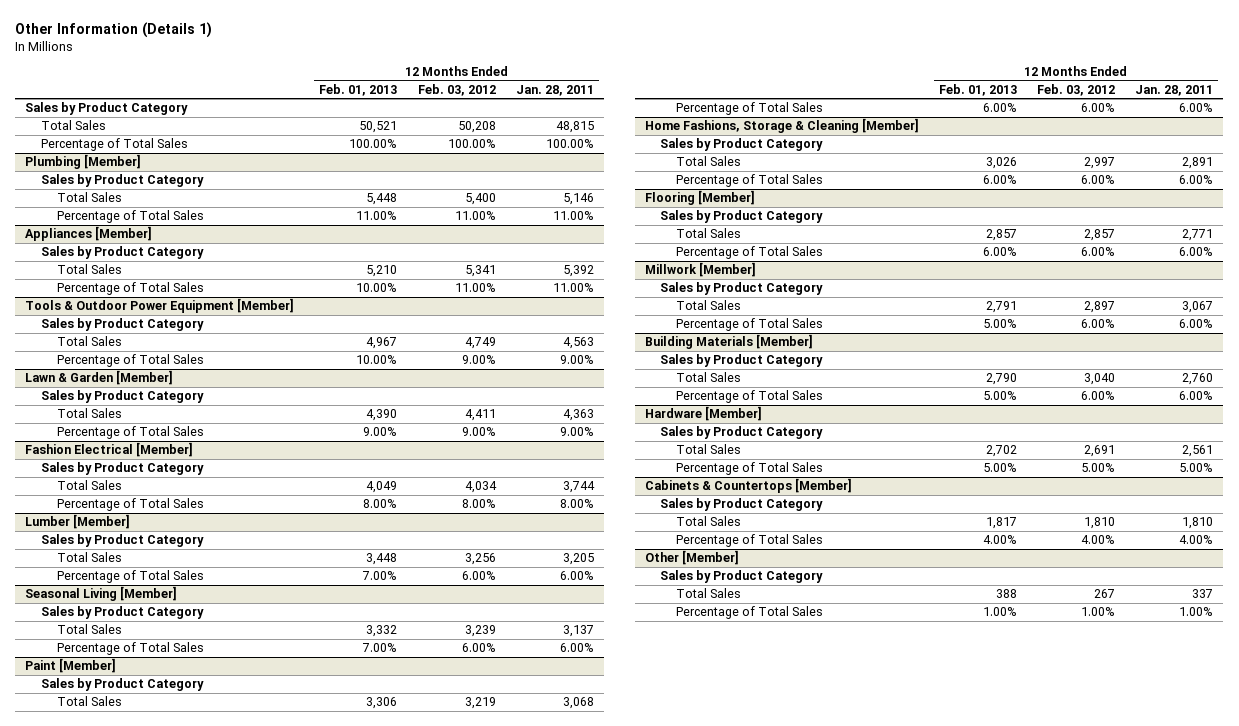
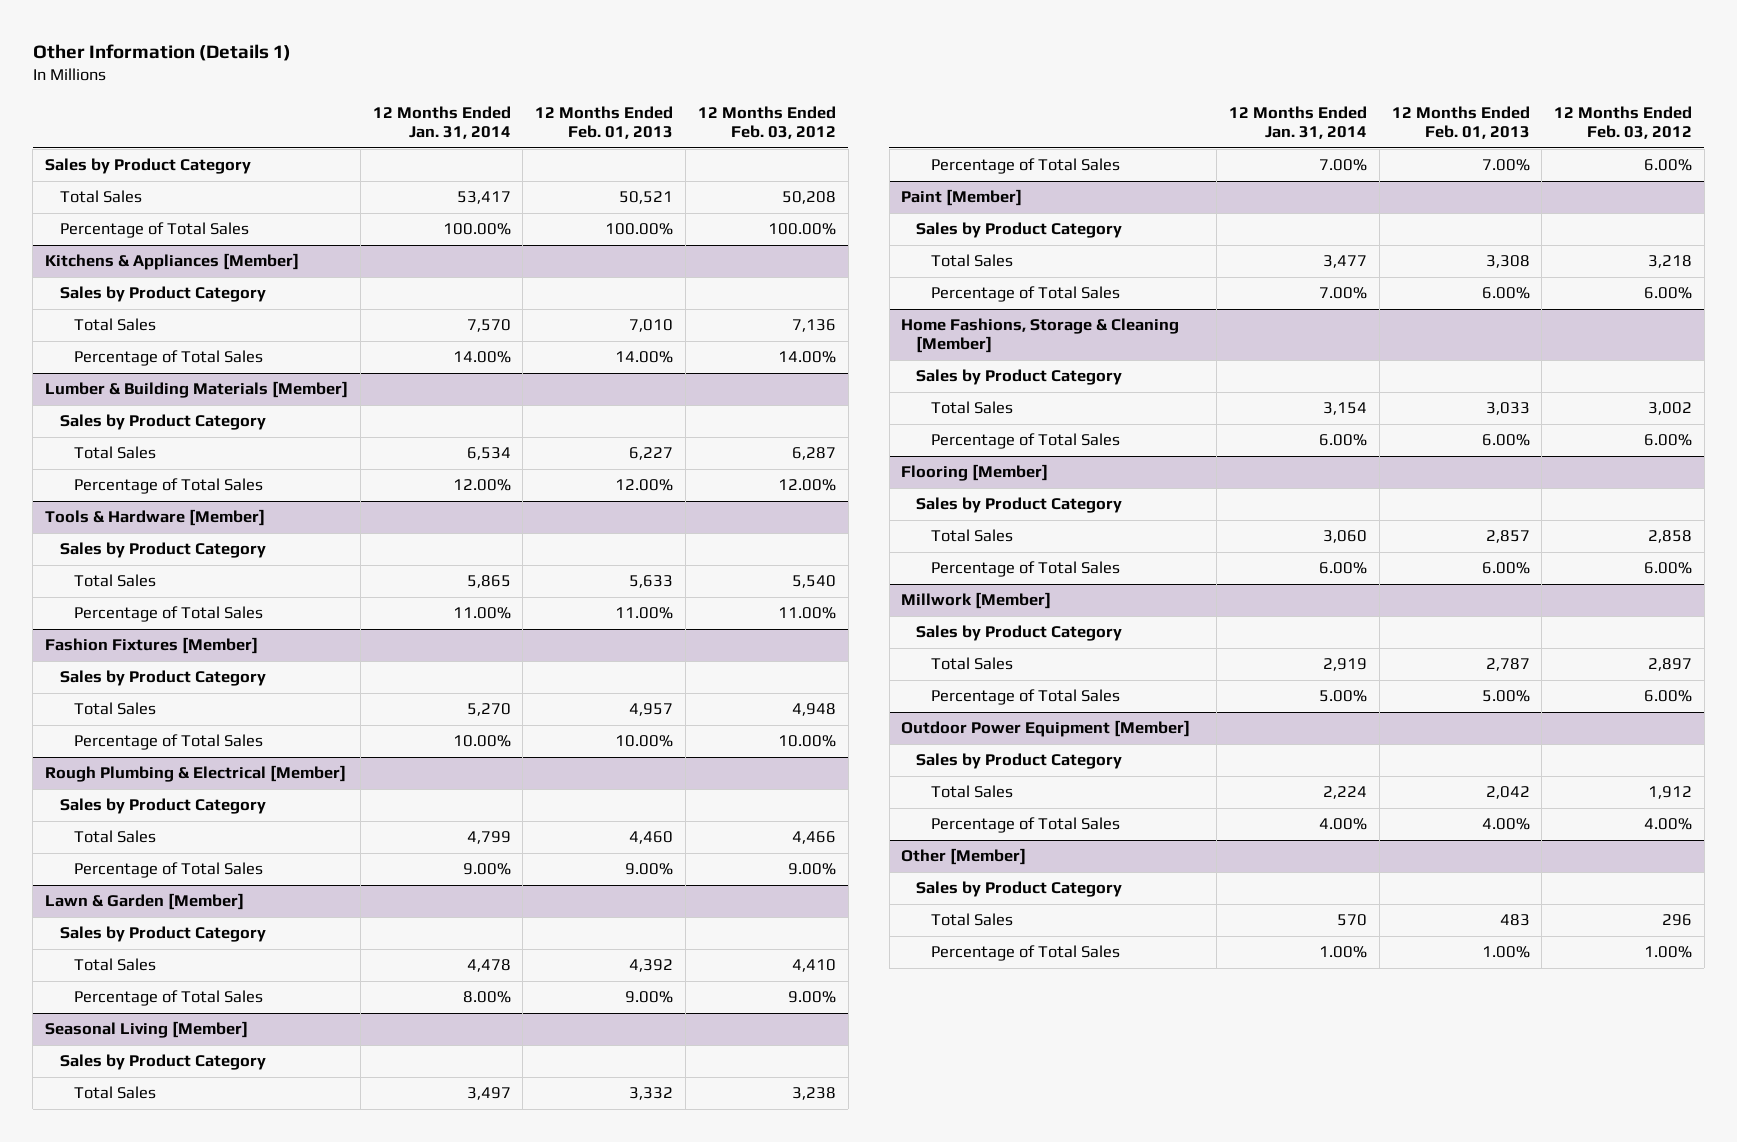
[515,85,594,97] Jan. 28, 2011 -> none
none -> [372,105,511,140] 12 Months Ended Jan. 31, 2014
[25,154,142,170] Plumbing [Member] -> none
none -> [45,253,300,271] Kitchens & Appliances [Member]
[366,193,398,206] 5,448 -> [629,319,674,333] 7,010
[464,193,496,206] 5,400 -> [791,319,836,333] 7,136
none -> [74,350,264,367] Percentage of Total Sales
none -> [45,381,349,399] Lumber & Building Materials [Member]
none -> [59,414,266,431] Sales by Product Category
none -> [74,446,157,460] Total Sales
none -> [74,478,264,495] Percentage of Total Sales
none -> [45,509,266,527] Tools & Hardware [Member]
none -> [59,542,266,559] Sales by Product Category
none -> [74,574,157,588] Total Sales
[25,226,153,242] Appliances [Member] -> none
none -> [45,637,259,655] Fashion Fixtures [Member]
[25,298,295,314] Tools & Outdoor Power Equipment [Member] -> none
[366,265,398,278] 5,210 -> [629,703,674,717] 4,957
[464,265,496,278] 5,341 -> [791,703,836,717] 4,948
[454,283,496,293] 11.00% -> [777,735,836,748] 10.00%
none -> [45,765,347,783] Rough Plumbing & Electrical [Member]
[366,337,398,350] 4,967 -> [629,831,674,845] 4,460
[464,337,496,350] 4,749 -> [791,831,836,845] 4,466
[356,355,398,365] 10.00% -> [625,863,674,876] 9.00%
[366,409,398,422] 4,390 -> [629,959,674,973] 4,392
[464,409,496,422] 4,411 -> [791,959,836,973] 4,410
[25,442,194,458] Fashion Electrical [Member] -> none
[40,462,204,476] Sales by Product Category -> none
[56,480,122,491] Total Sales -> none
[56,498,204,512] Percentage of Total Sales -> none
[25,514,131,530] Lumber [Member] -> none
[40,534,204,548] Sales by Product Category -> none
[56,552,122,563] Total Sales -> none
[56,570,204,584] Percentage of Total Sales -> none
[464,625,496,638] 3,239 -> [791,1087,836,1101] 3,238
[366,697,398,710] 3,306 -> [1485,255,1530,269] 3,308
[464,697,496,710] 3,219 -> [1648,255,1693,269] 3,218
[985,157,1017,170] 3,026 -> [1485,402,1530,416] 3,033
[1084,157,1116,170] 2,997 -> [1648,402,1693,416] 3,002
[1084,229,1116,242] 2,857 -> [1648,530,1693,544] 2,858
[676,318,824,332] Percentage of Total Sales -> none
[644,334,813,350] Building Materials [Member] -> none
[660,354,824,368] Sales by Product Category -> none
[676,372,742,383] Total Sales -> none
[985,301,1017,314] 2,791 -> [1485,658,1530,672] 2,787
[644,406,762,422] Hardware [Member] -> none
[660,426,824,440] Sales by Product Category -> none
[676,444,742,455] Total Sales -> none
[676,462,824,476] Percentage of Total Sales -> none
[644,478,852,494] Cabinets & Countertops [Member] -> none
none -> [901,720,1191,738] Outdoor Power Equipment [Member]
[985,517,1017,530] 1,817 -> [1485,786,1530,800] 2,042
[1084,517,1116,530] 1,810 -> [1648,786,1693,800] 1,912
[995,589,1017,599] 388 -> [1499,914,1530,927] 483
[1094,589,1116,599] 267 -> [1662,914,1693,927] 296

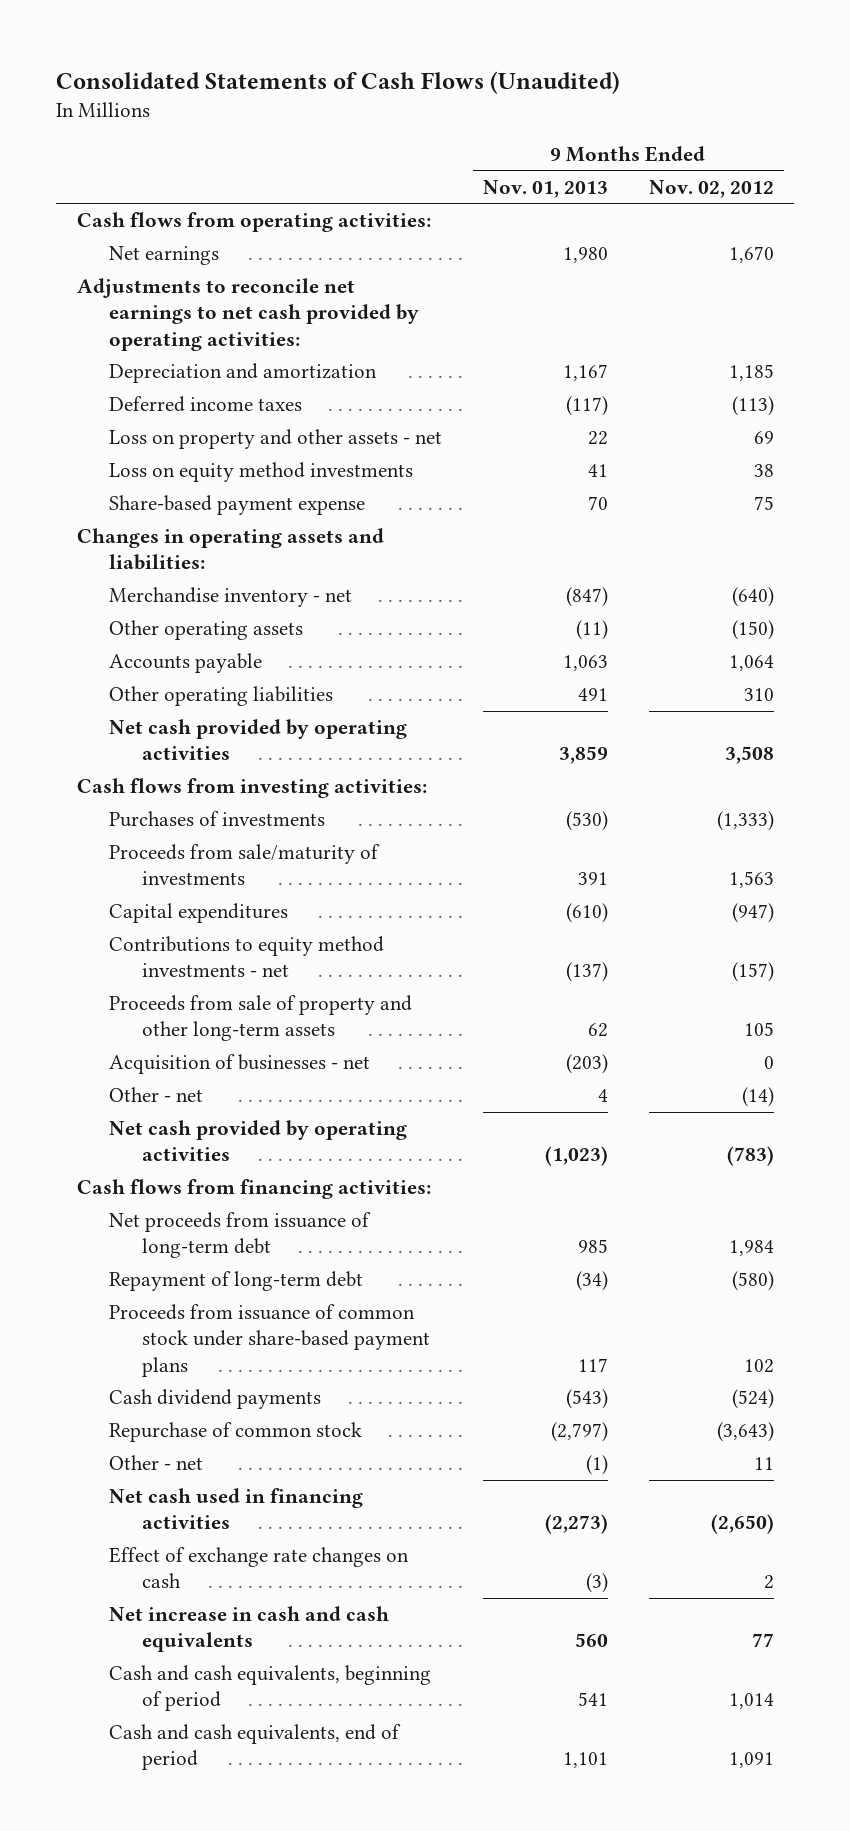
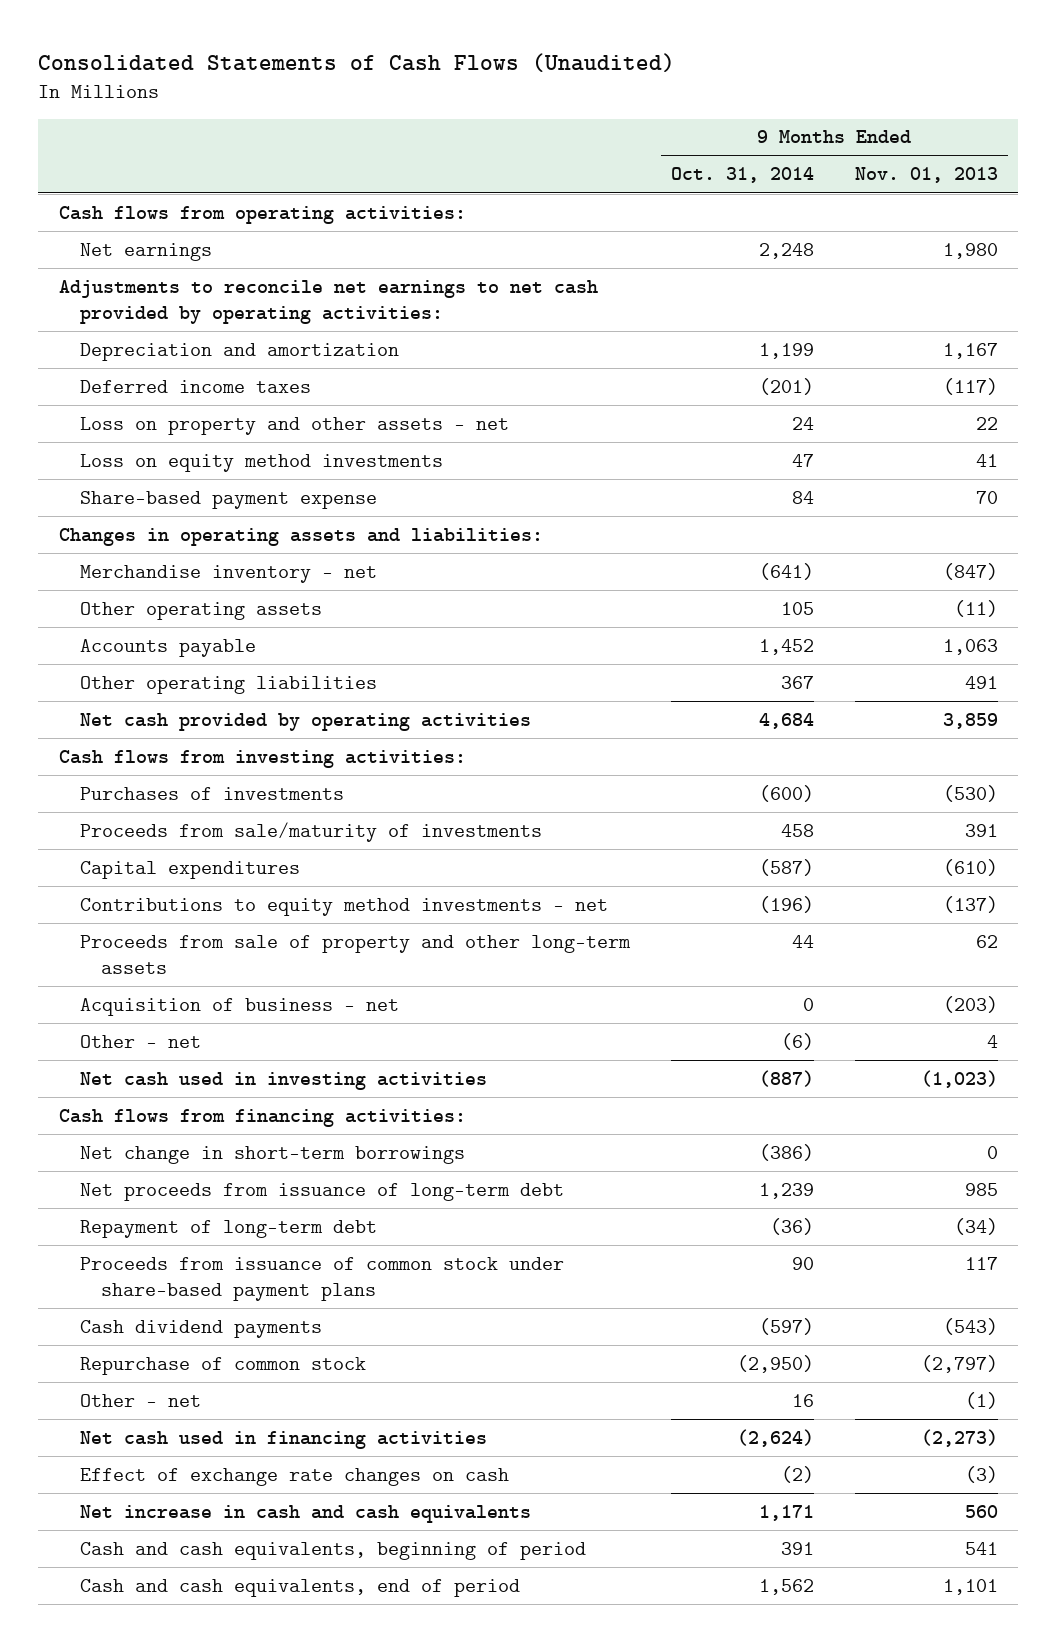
[648,179,774,198] Nov. 02, 2012 -> none
none -> [670,167,814,184] Oct. 31, 2014
[109,1054,371,1075] Acquisition of businesses - net -> [79,997,399,1016] Acquisition of business - net
[109,1120,408,1162] Net cash provided by operating activities -> [79,1071,487,1090] Net cash used in investing activities
none -> [79,1145,465,1164] Net change in short-term borrowings

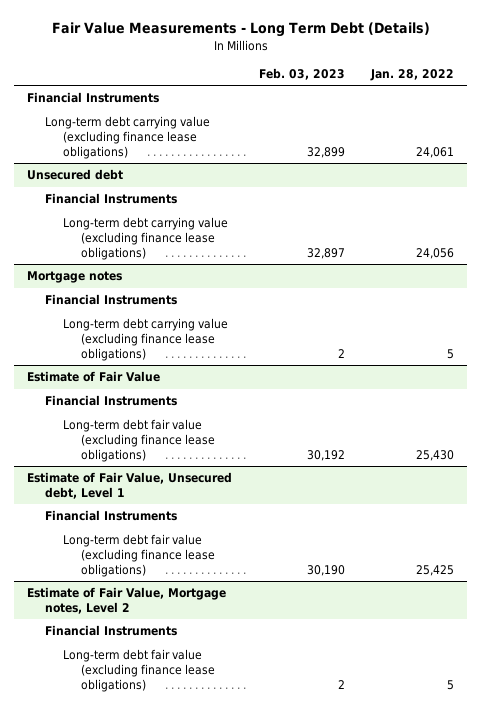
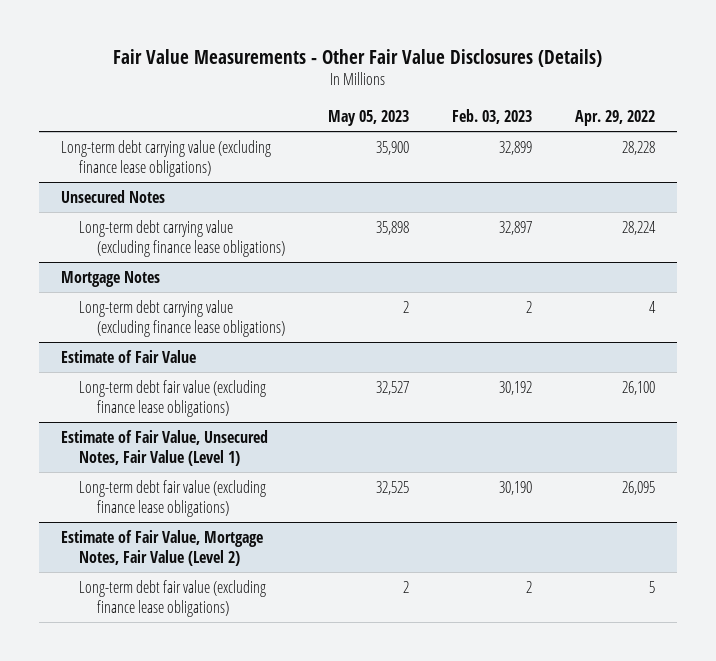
[51,22,430,38] Fair Value Measurements - Long Term Debt (Details) -> [112,48,602,67] Fair Value Measurements - Other Fair Value Disclosures (Details)
[370,68,455,81] Jan. 28, 2022 -> none
none -> [327,109,409,126] May 05, 2023
none -> [575,109,656,126] Apr. 29, 2022
[27,92,160,104] Financial Instruments -> none
[45,193,178,205] Financial Instruments -> none
[27,169,124,181] Unsecured debt -> [60,189,165,203] Unsecured Notes
[45,294,178,306] Financial Instruments -> none
[27,271,123,284] Mortgage notes -> [60,270,160,287] Mortgage Notes
[45,395,178,407] Financial Instruments -> none
[45,510,178,522] Financial Instruments -> none
[27,472,233,499] Estimate of Fair Value, Unsecured debt, Level 1 -> [60,429,268,467] Estimate of Fair Value, Unsecured Notes, Fair Value (Level 1)
[45,625,178,637] Financial Instruments -> none
[27,587,227,614] Estimate of Fair Value, Mortgage notes, Level 2 -> [60,529,263,567] Estimate of Fair Value, Mortgage Notes, Fair Value (Level 2)

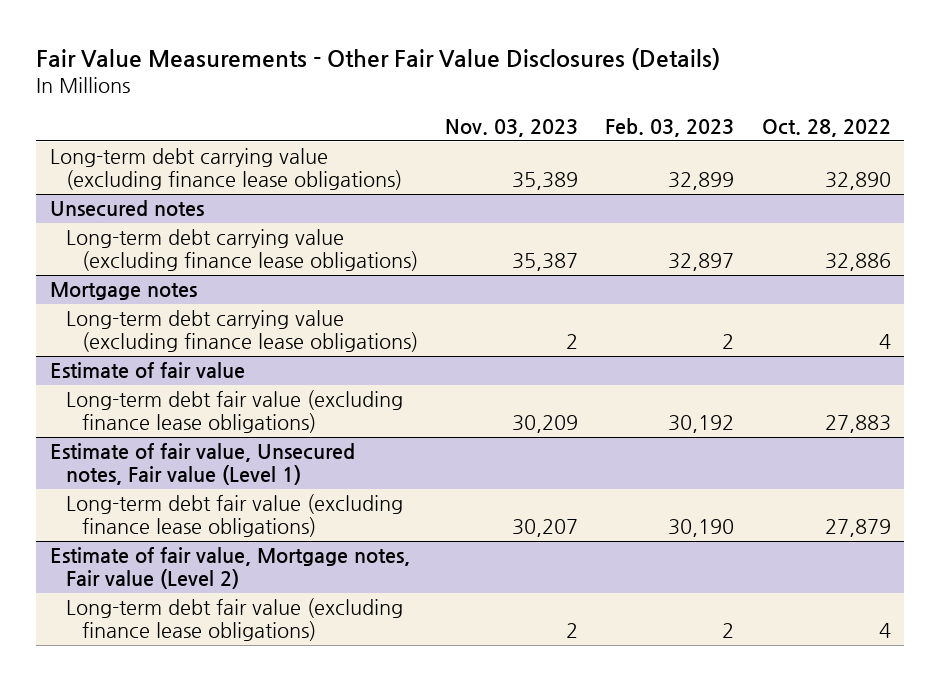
[327,109,409,126] May 05, 2023 -> none
[575,109,656,126] Apr. 29, 2022 -> none
none -> [444,118,578,137] Nov. 03, 2023
none -> [761,118,891,137] Oct. 28, 2022
[60,189,165,203] Unsecured Notes -> [49,200,204,218] Unsecured notes
[60,270,160,287] Mortgage Notes -> [49,282,197,301] Mortgage notes
[60,349,196,363] Estimate of Fair Value -> [49,362,245,379] Estimate of fair value
[60,429,268,467] Estimate of Fair Value, Unsecured Notes, Fair Value (Level 1) -> [49,443,355,486] Estimate of fair value, Unsecured notes, Fair value (Level 1)
[60,529,263,567] Estimate of Fair Value, Mortgage Notes, Fair Value (Level 2) -> [49,547,410,590] Estimate of fair value, Mortgage notes, Fair value (Level 2)

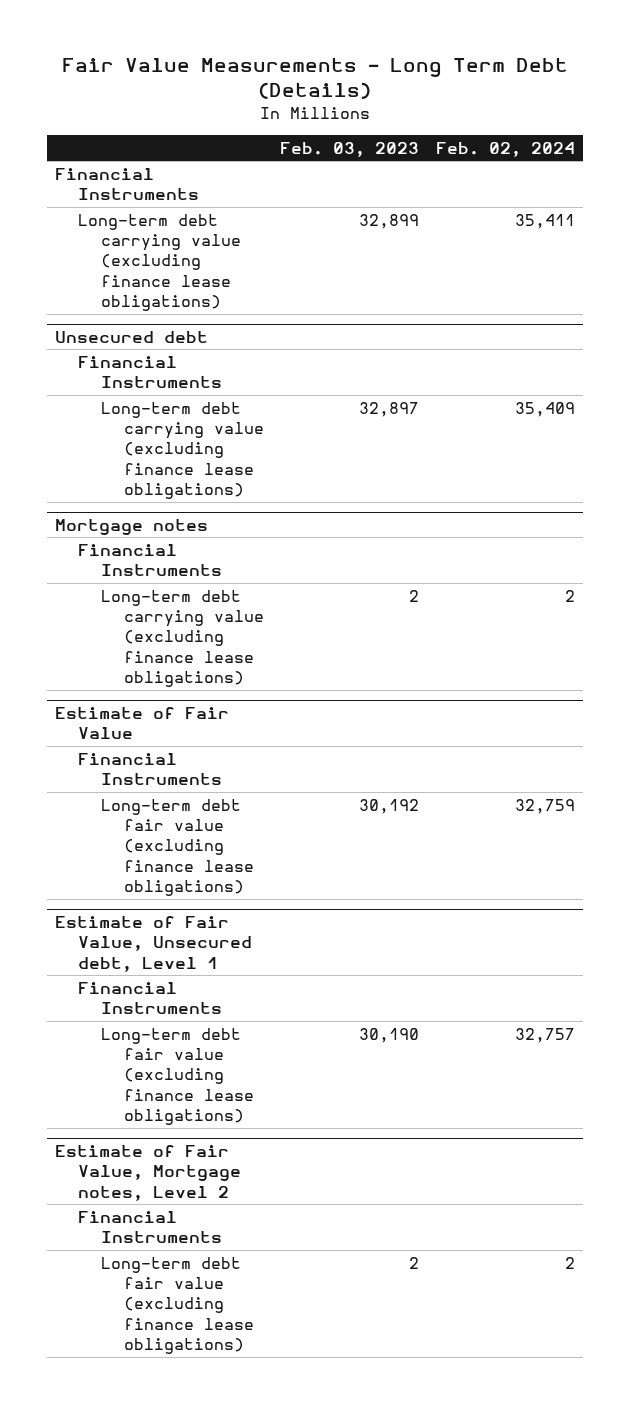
[35,47,720,70] Fair Value Measurements - Other Fair Value Disclosures (Details) -> [61,57,568,100] Fair Value Measurements - Long Term Debt (Details)
[444,118,578,137] Nov. 03, 2023 -> none
[761,118,891,137] Oct. 28, 2022 -> none
none -> [435,141,575,157] Feb. 02, 2024
none -> [55,167,200,201] Financial Instruments
[49,200,204,218] Unsecured notes -> [55,330,209,343] Unsecured debt
none -> [78,355,222,389] Financial Instruments
none -> [78,543,222,577] Financial Instruments
[49,362,245,379] Estimate of fair value -> [55,706,230,740] Estimate of Fair Value
none -> [78,752,222,786] Financial Instruments
[49,443,355,486] Estimate of fair value, Unsecured notes, Fair value (Level 1) -> [55,915,253,972] Estimate of Fair Value, Unsecured debt, Level 1
none -> [78,981,222,1015] Financial Instruments
[49,547,410,590] Estimate of fair value, Mortgage notes, Fair value (Level 2) -> [55,1144,242,1201] Estimate of Fair Value, Mortgage notes, Level 2
none -> [78,1210,222,1244] Financial Instruments

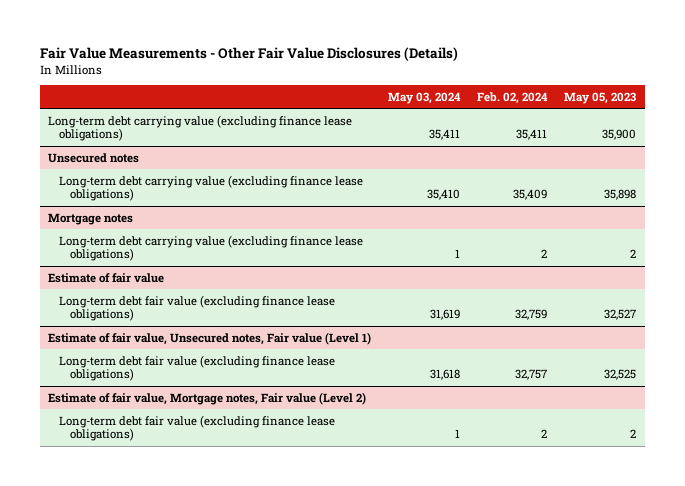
[61,57,568,100] Fair Value Measurements - Long Term Debt (Details) -> [39,46,458,61] Fair Value Measurements - Other Fair Value Disclosures (Details)
[280,141,420,157] Feb. 03, 2023 -> none
none -> [388,91,462,104] May 03, 2024
none -> [564,91,637,104] May 05, 2023
[55,167,200,201] Financial Instruments -> none
[78,355,222,389] Financial Instruments -> none
[55,330,209,343] Unsecured debt -> [48,152,140,163] Unsecured notes
[78,543,222,577] Financial Instruments -> none
[78,752,222,786] Financial Instruments -> none
[55,706,230,740] Estimate of Fair Value -> [48,272,165,283] Estimate of fair value
[78,981,222,1015] Financial Instruments -> none
[55,915,253,972] Estimate of Fair Value, Unsecured debt, Level 1 -> [48,331,372,345] Estimate of fair value, Unsecured notes, Fair value (Level 1)
[78,1210,222,1244] Financial Instruments -> none
[55,1144,242,1201] Estimate of Fair Value, Mortgage notes, Level 2 -> [48,391,367,405] Estimate of fair value, Mortgage notes, Fair value (Level 2)

